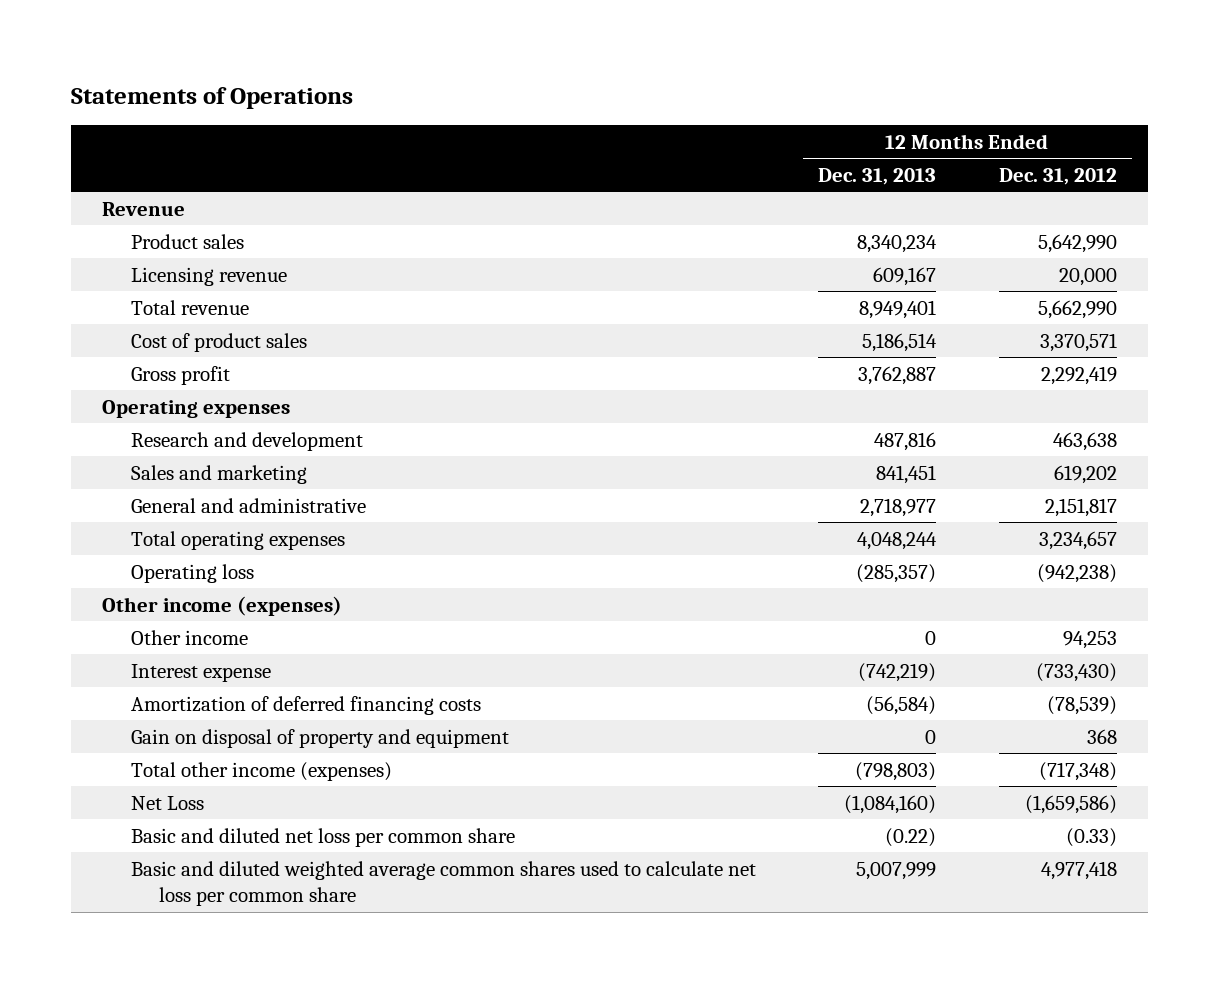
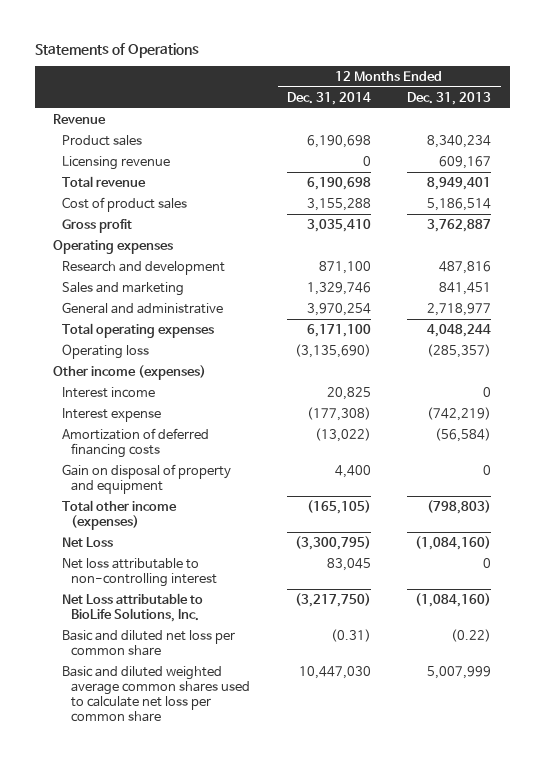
[998,167,1117,185] Dec. 31, 2012 -> none
none -> [286,91,371,105] Dec. 31, 2014
[130,629,248,645] Other income -> [62,386,156,398] Interest income
none -> [62,557,218,587] Net loss attributable to non-controlling interest
none -> [62,592,204,622] Net Loss attributable to BioLife Solutions, Inc.

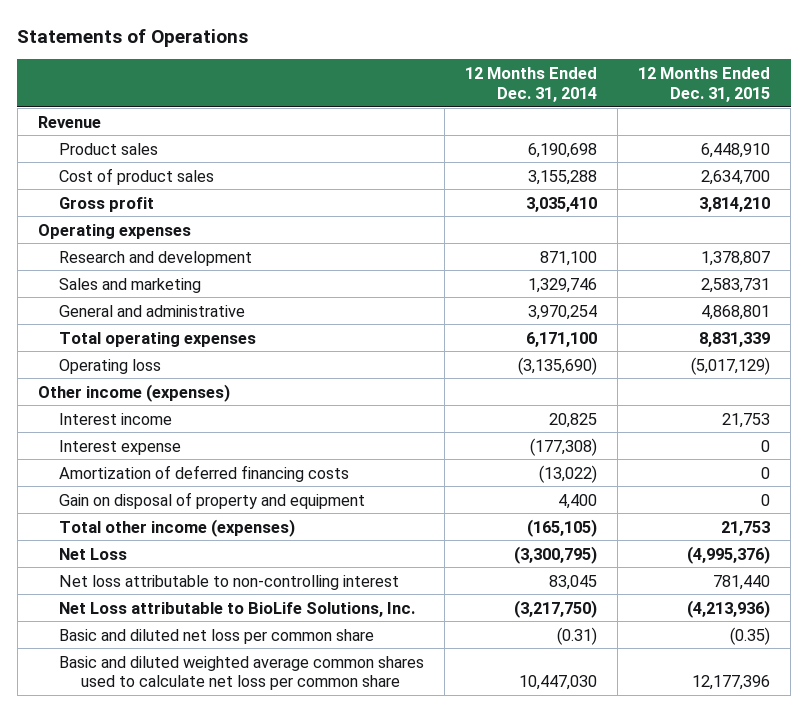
[407,91,492,105] Dec. 31, 2013 -> none
none -> [638,66,771,102] 12 Months Ended Dec. 31, 2015
[62,155,171,170] Licensing revenue -> none
[62,175,147,187] Total revenue -> none

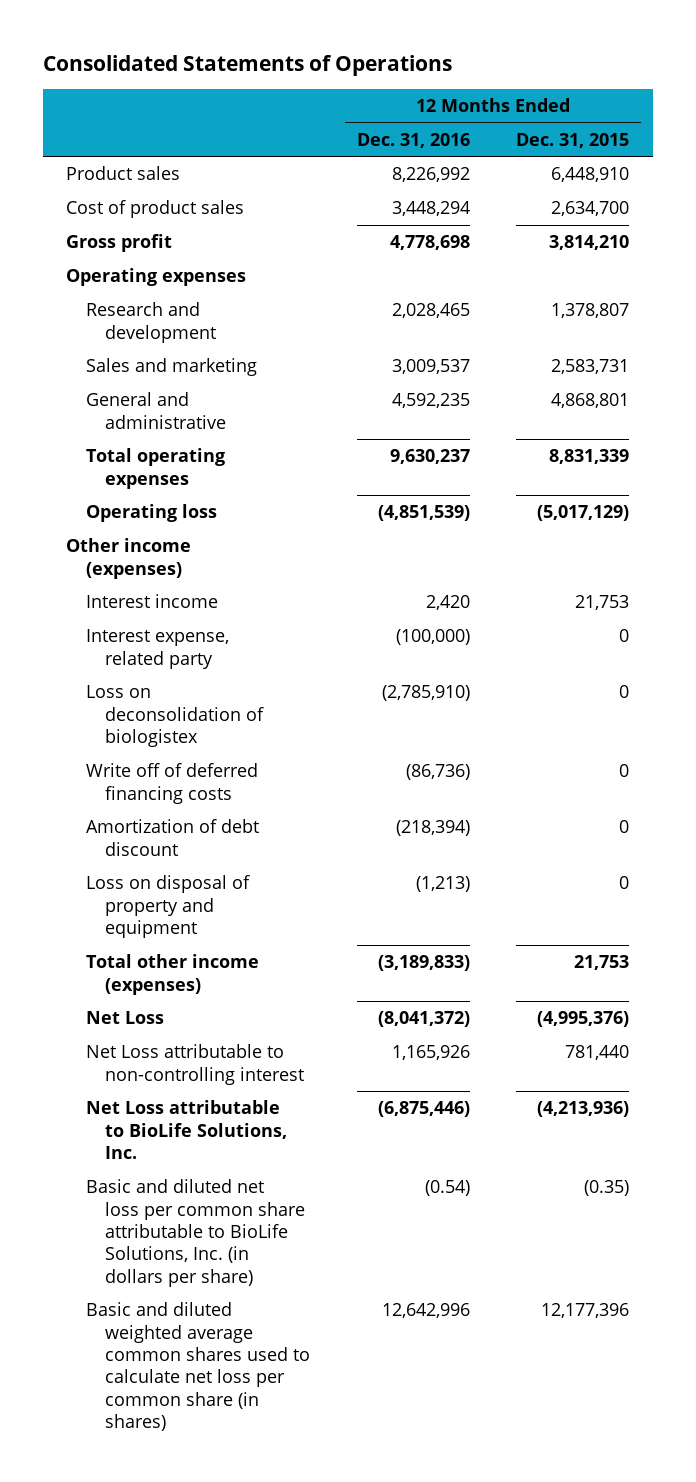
[17,28,249,47] Statements of Operations -> [42,54,452,76] Consolidated Statements of Operations
[465,66,598,102] 12 Months Ended Dec. 31, 2014 -> none
none -> [356,132,470,148] Dec. 31, 2016
[37,115,101,128] Revenue -> none
[59,439,182,455] Interest expense -> [85,629,229,669] Interest expense, related party
none -> [85,685,264,748] Loss on deconsolidation of biologistex
[59,464,350,482] Amortization of deferred financing costs -> [85,763,258,804] Write off of deferred financing costs
none -> [85,819,259,856] Amortization of debt discount
[59,491,366,509] Gain on disposal of property and equipment -> [85,875,250,939] Loss on disposal of property and equipment
[59,574,400,590] Net loss attributable to non-controlling interest -> [85,1044,304,1085] Net Loss attributable to non-controlling interest
[59,628,375,644] Basic and diluted net loss per common share -> [85,1179,305,1287] Basic and diluted net loss per common share attributable to BioLife Solutions, Inc. (in dollars per share)
[59,655,425,691] Basic and diluted weighted average common shares used to calculate net loss per common share -> [85,1302,310,1432] Basic and diluted weighted average common shares used to calculate net loss per common share (in shares)

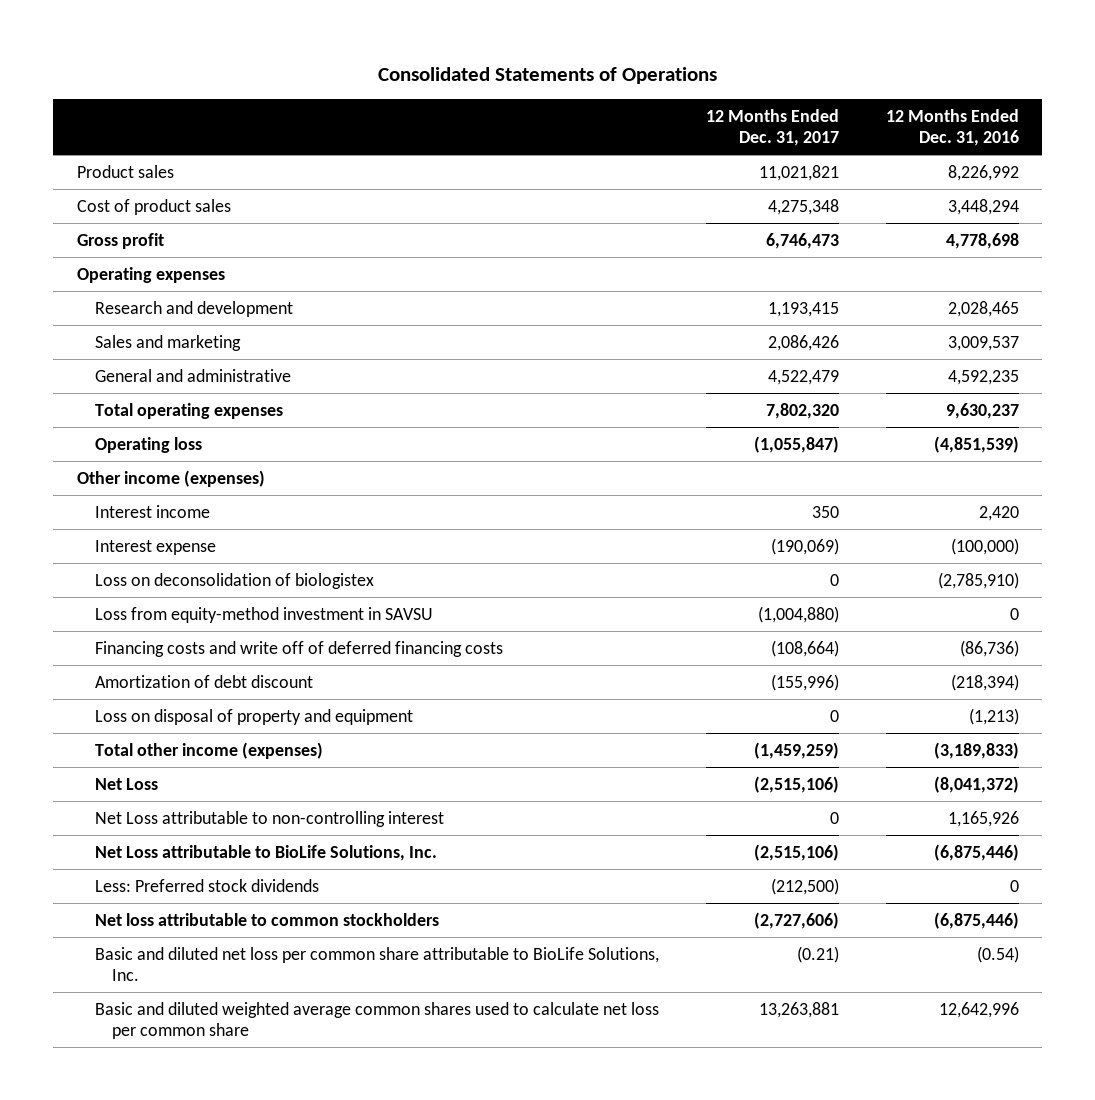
[516,132,630,148] Dec. 31, 2015 -> none
none -> [705,109,839,147] 12 Months Ended Dec. 31, 2017
[85,629,229,669] Interest expense, related party -> [94,539,216,555] Interest expense
none -> [94,606,433,623] Loss from equity-method investment in SAVSU
[85,763,258,804] Write off of deferred financing costs -> [94,640,503,657] Financing costs and write off of deferred financing costs
none -> [94,878,319,892] Less: Preferred stock dividends
none -> [94,912,439,926] Net loss attributable to common stockholders
[85,1179,305,1287] Basic and diluted net loss per common share attributable to BioLife Solutions, Inc. (in dollars per share) -> [94,946,659,981] Basic and diluted net loss per common share attributable to BioLife Solutions, Inc.
[85,1302,310,1432] Basic and diluted weighted average common shares used to calculate net loss per common share (in shares) -> [94,1001,659,1039] Basic and diluted weighted average common shares used to calculate net loss per common share

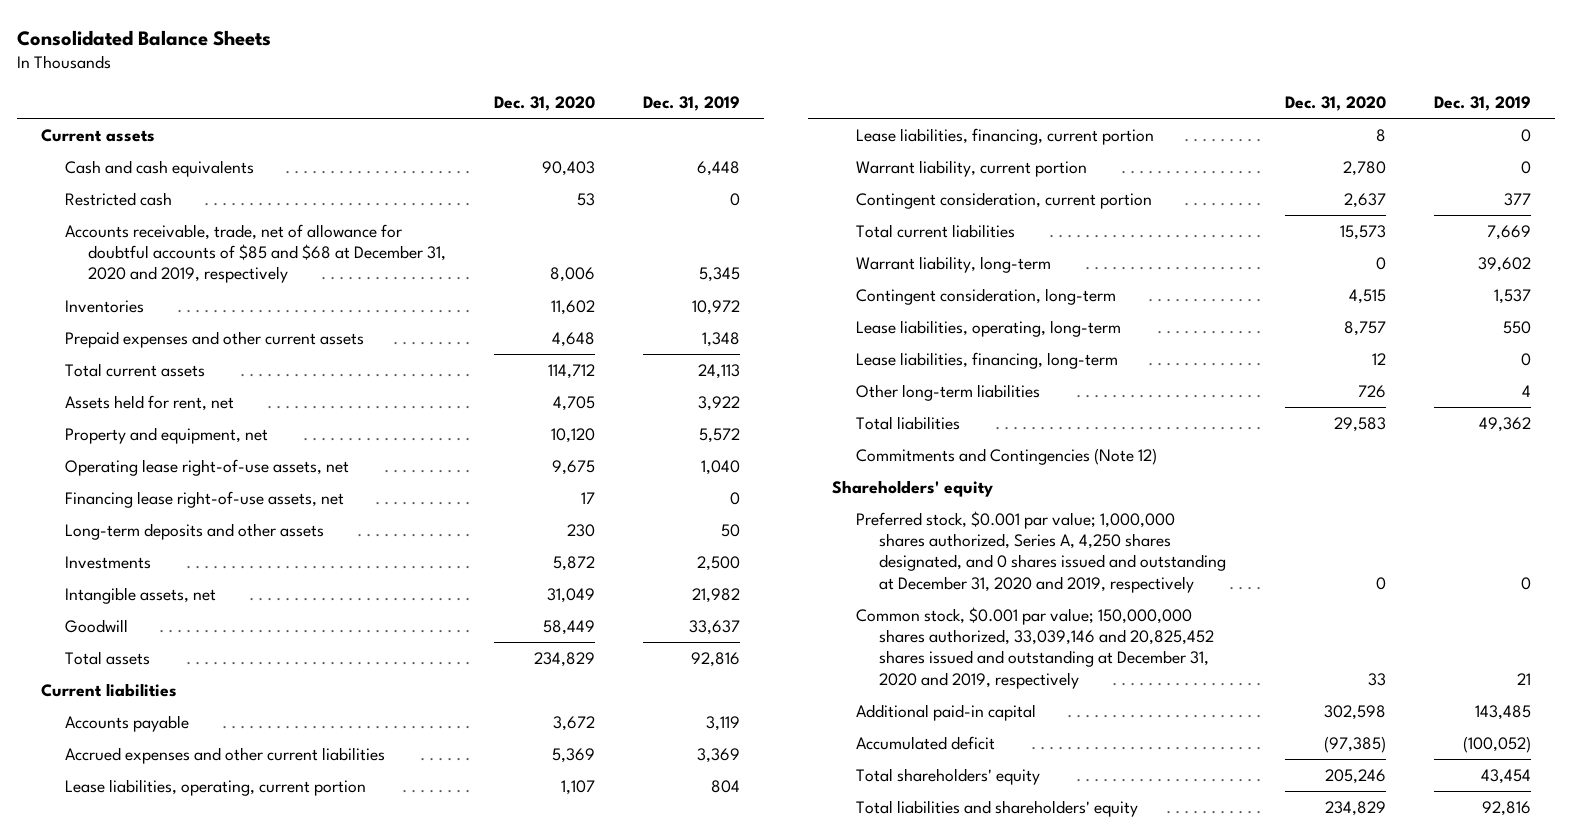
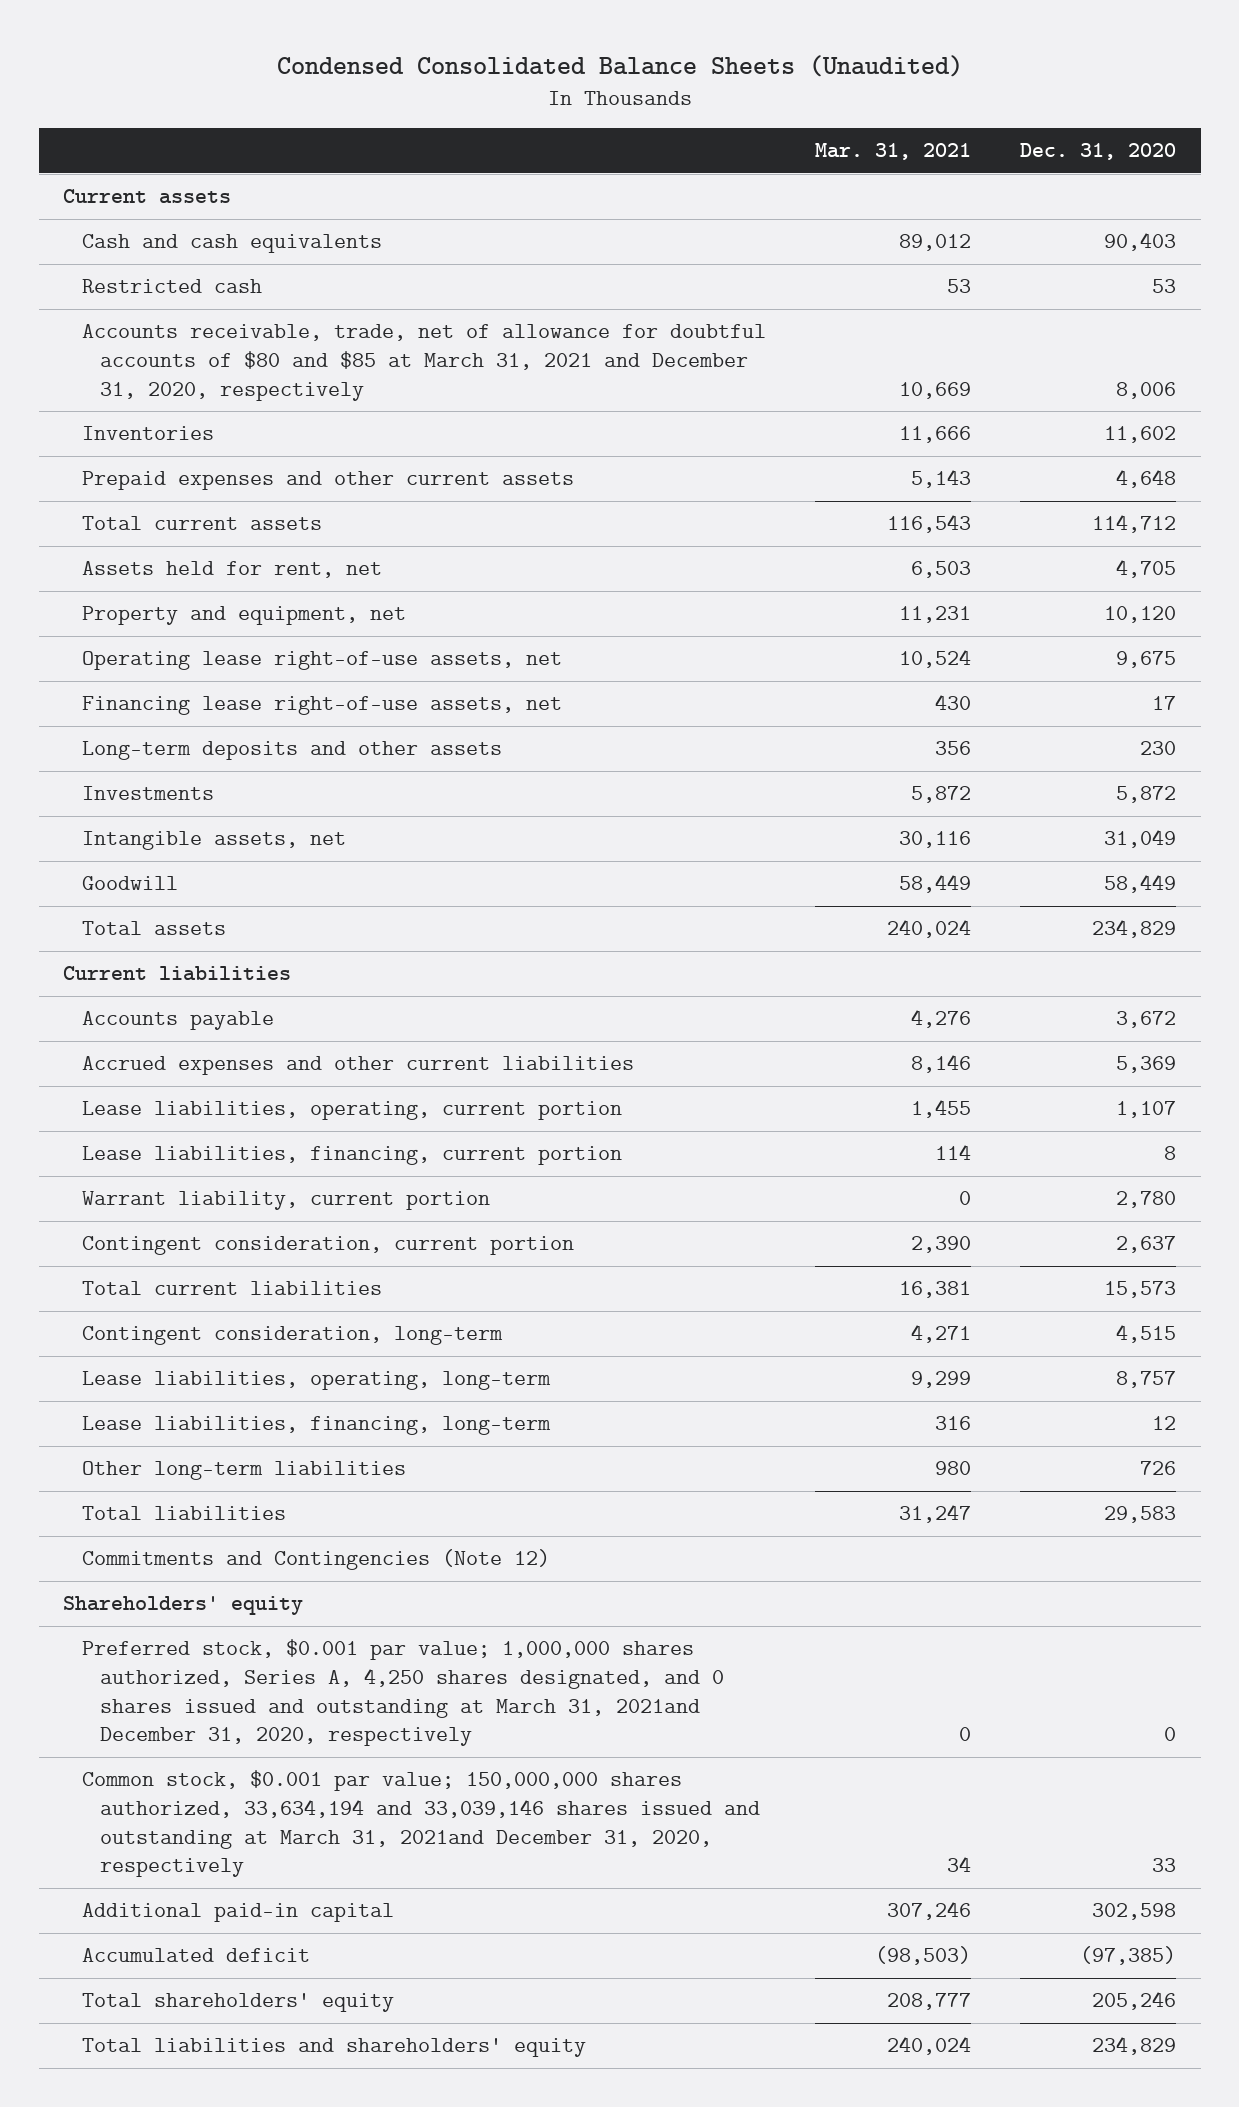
[17,29,272,46] Consolidated Balance Sheets -> [276,55,963,78] Condensed Consolidated Balance Sheets (Unaudited)
[643,95,741,111] Dec. 31, 2019 -> none
none -> [814,143,971,161] Mar. 31, 2021
[64,223,446,284] Accounts receivable, trade, net of allowance for doubtful accounts of $85 and $68 at December 31, 2020 and 2019, respectively -> [81,324,766,401] Accounts receivable, trade, net of allowance for doubtful accounts of $80 and $85 at March 31, 2021 and December 31, 2020, respectively
[855,255,1051,273] Warrant liability, long-term -> none
[855,510,1226,593] Preferred stock, $0.001 par value; 1,000,000 shares authorized, Series A, 4,250 shares designated, and 0 shares issued and outstanding at December 31, 2020 and 2019, respectively -> [81,1639,724,1747] Preferred stock, $0.001 par value; 1,000,000 shares authorized, Series A, 4,250 shares designated, and 0 shares issued and outstanding at March 31, 2021and December 31, 2020, respectively
[855,606,1214,689] Common stock, $0.001 par value; 150,000,000 shares authorized, 33,039,146 and 20,825,452 shares issued and outstanding at December 31, 2020 and 2019, respectively -> [81,1770,760,1878] Common stock, $0.001 par value; 150,000,000 shares authorized, 33,634,194 and 33,039,146 shares issued and outstanding at March 31, 2021and December 31, 2020, respectively

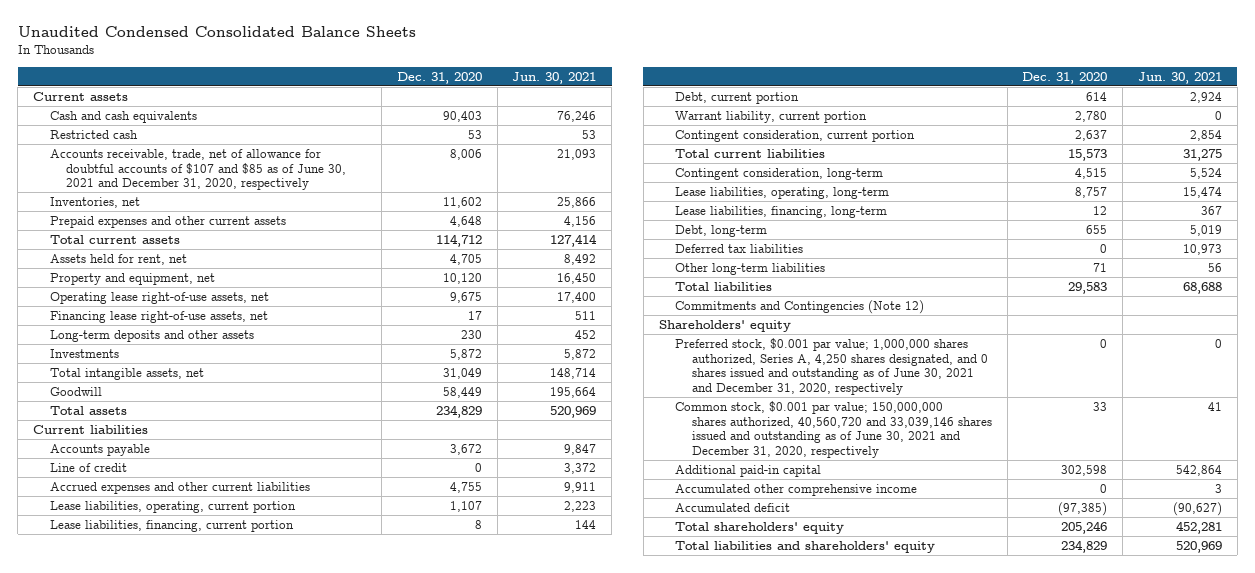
[276,55,963,78] Condensed Consolidated Balance Sheets (Unaudited) -> [17,26,416,38] Unaudited Condensed Consolidated Balance Sheets
[814,143,971,161] Mar. 31, 2021 -> none
none -> [512,71,597,84] Jun. 30, 2021
[81,324,766,401] Accounts receivable, trade, net of allowance for doubtful accounts of $80 and $85 at March 31, 2021 and December 31, 2020, respectively -> [49,148,347,191] Accounts receivable, trade, net of allowance for doubtful accounts of $107 and $85 as of June 30, 2021 and December 31, 2020, respectively
[81,426,214,441] Inventories -> [49,196,140,208] Inventories, net
[81,831,346,851] Intangible assets, net -> [49,367,204,380] Total intangible assets, net
none -> [49,462,127,472] Line of credit
[1116,1056,1177,1074] 5,369 -> [449,481,482,493] 4,755
none -> [675,91,800,104] Debt, current portion
none -> [675,224,768,237] Debt, long-term
none -> [675,243,804,253] Deferred tax liabilities
[1140,1461,1177,1476] 726 -> [1093,262,1108,272] 71
[81,1639,724,1747] Preferred stock, $0.001 par value; 1,000,000 shares authorized, Series A, 4,250 shares designated, and 0 shares issued and outstanding at March 31, 2021and December 31, 2020, respectively -> [675,337,988,395] Preferred stock, $0.001 par value; 1,000,000 shares authorized, Series A, 4,250 shares designated, and 0 shares issued and outstanding as of June 30, 2021 and December 31, 2020, respectively
[81,1770,760,1878] Common stock, $0.001 par value; 150,000,000 shares authorized, 33,634,194 and 33,039,146 shares issued and outstanding at March 31, 2021and December 31, 2020, respectively -> [675,400,992,458] Common stock, $0.001 par value; 150,000,000 shares authorized, 40,560,720 and 33,039,146 shares issued and outstanding as of June 30, 2021 and December 31, 2020, respectively
none -> [675,483,918,496] Accumulated other comprehensive income

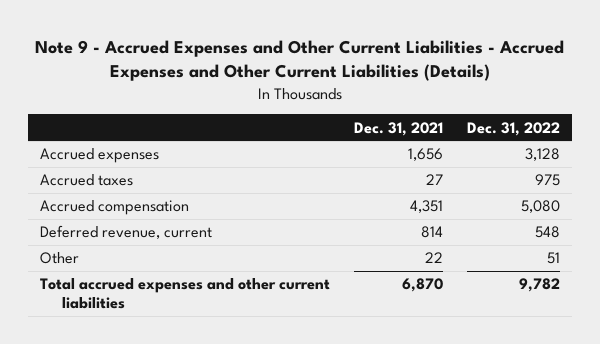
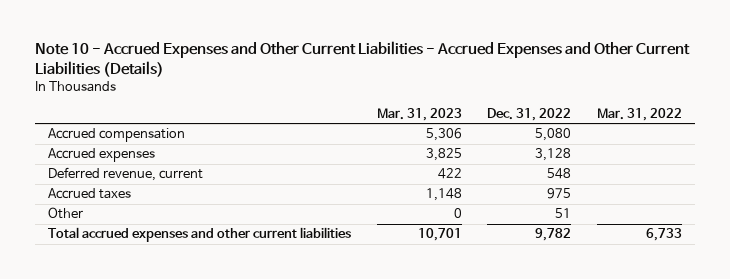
[35,39,565,82] Note 9 - Accrued Expenses and Other Current Liabilities - Accrued Expenses and Other Current Liabilities (Details) -> [34,41,690,78] Note 10 - Accrued Expenses and Other Current Liabilities - Accrued Expenses and Other Current Liabilities (Details)
[354,121,444,136] Dec. 31, 2021 -> none
none -> [376,108,462,122] Mar. 31, 2023
none -> [597,108,683,122] Mar. 31, 2022
[40,148,160,164] Accrued expenses -> [47,148,155,163] Accrued expenses
[40,174,134,187] Accrued taxes -> [47,188,131,200] Accrued taxes

